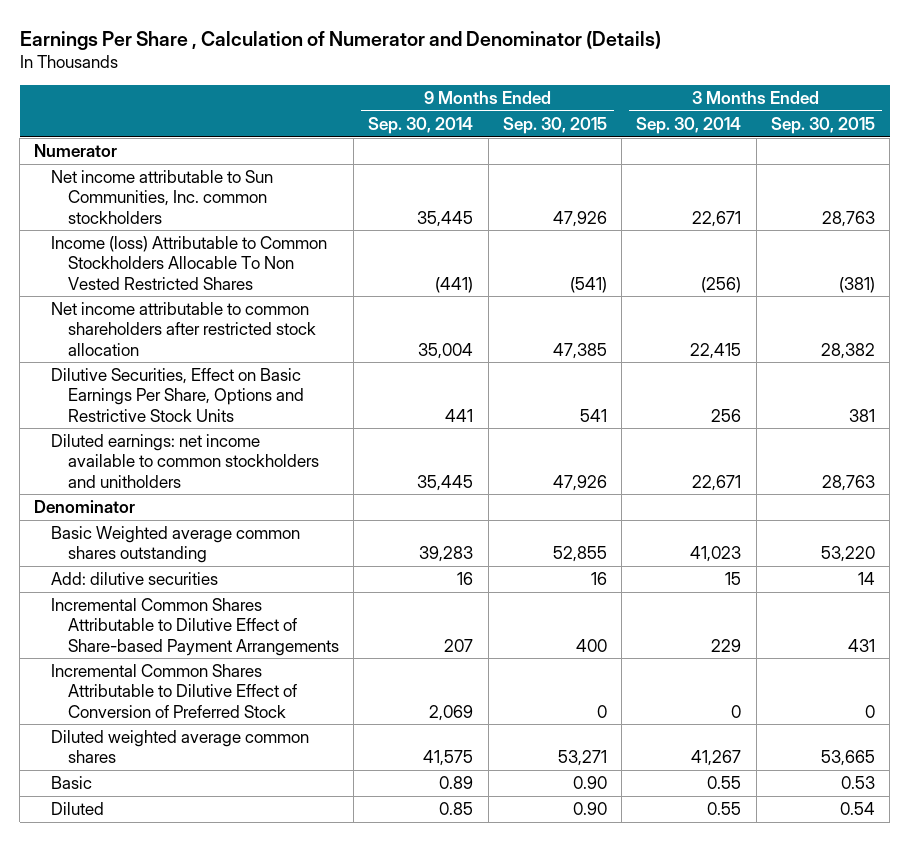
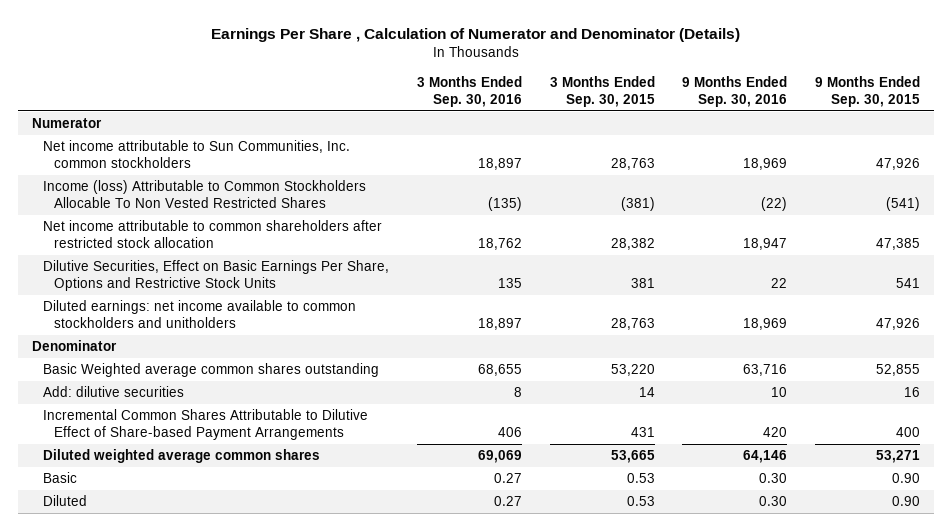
[368,116,474,134] Sep. 30, 2014 -> none
[636,116,742,134] Sep. 30, 2014 -> none
none -> [416,76,522,108] 3 Months Ended Sep. 30, 2016
none -> [682,76,788,108] 9 Months Ended Sep. 30, 2016
[51,664,297,718] Incremental Common Shares Attributable to Dilutive Effect of Conversion of Preferred Stock -> none
[839,802,875,816] 0.54 -> [626,496,655,507] 0.53

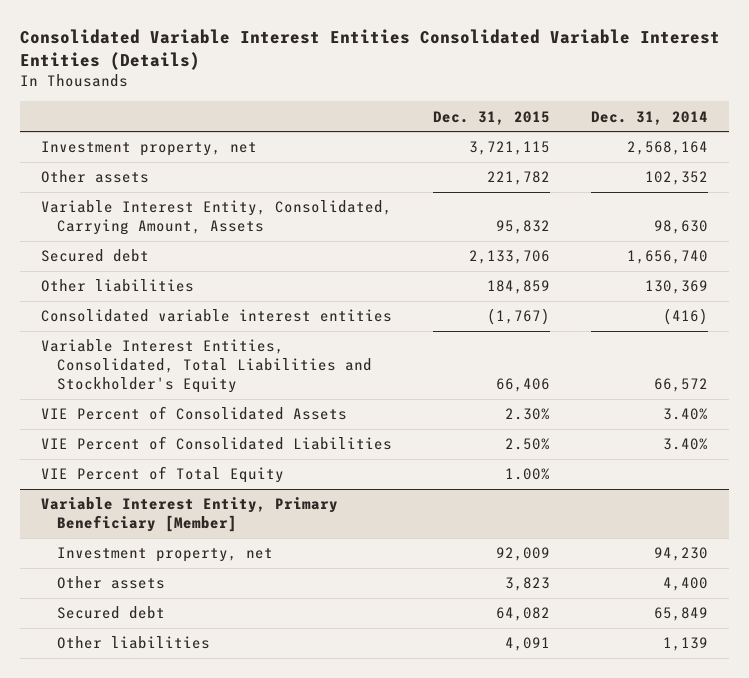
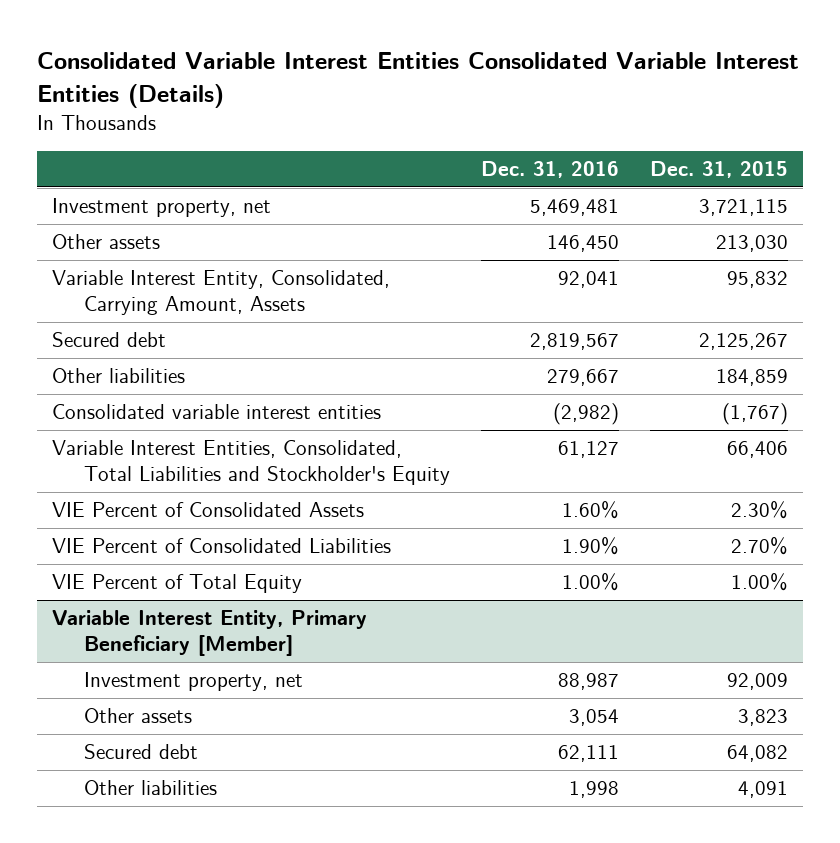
[591,110,709,125] Dec. 31, 2014 -> none
none -> [481,161,620,179] Dec. 31, 2016
[486,171,550,186] 221,782 -> [715,235,788,253] 213,030
[468,250,550,265] 2,133,706 -> [698,333,788,351] 2,125,267
[504,438,550,451] 2.50% -> [730,537,788,556] 2.70%

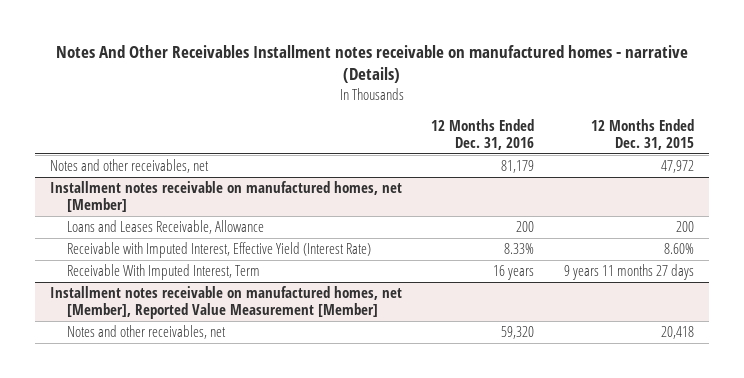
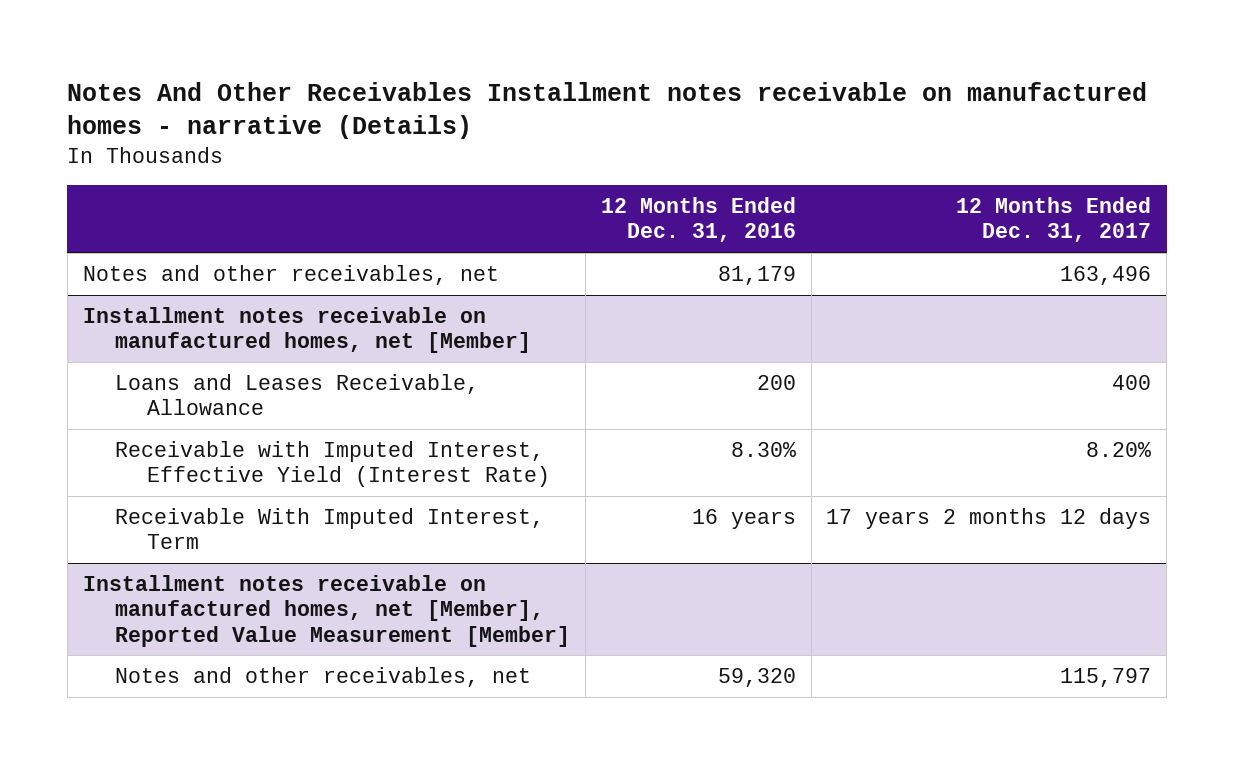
[591,118,695,151] 12 Months Ended Dec. 31, 2015 -> none
none -> [956,196,1152,243] 12 Months Ended Dec. 31, 2017
[504,243,535,255] 8.33% -> [730,442,796,458] 8.30%

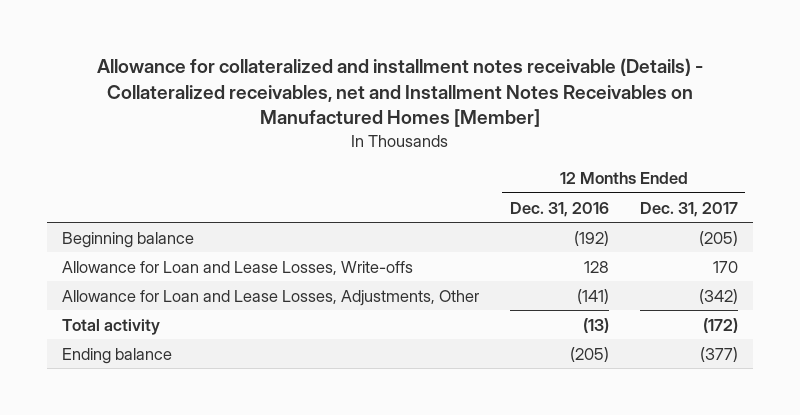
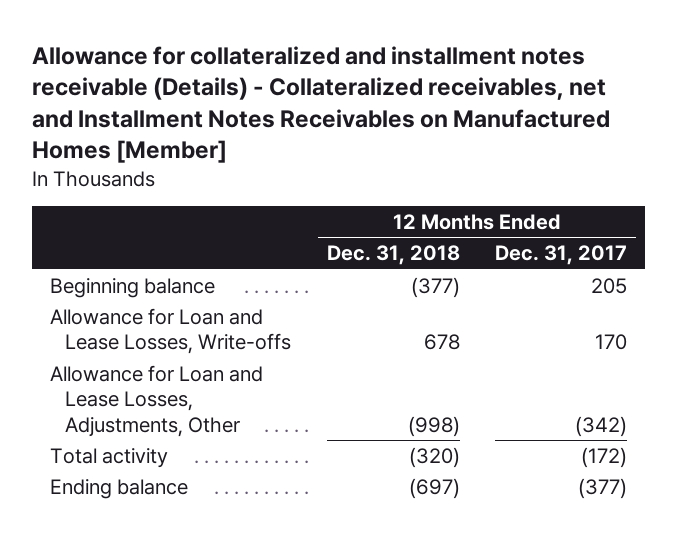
[510,201,610,217] Dec. 31, 2016 -> none
none -> [326,245,460,266] Dec. 31, 2018
[698,230,738,246] (205) -> [591,277,628,294] 205

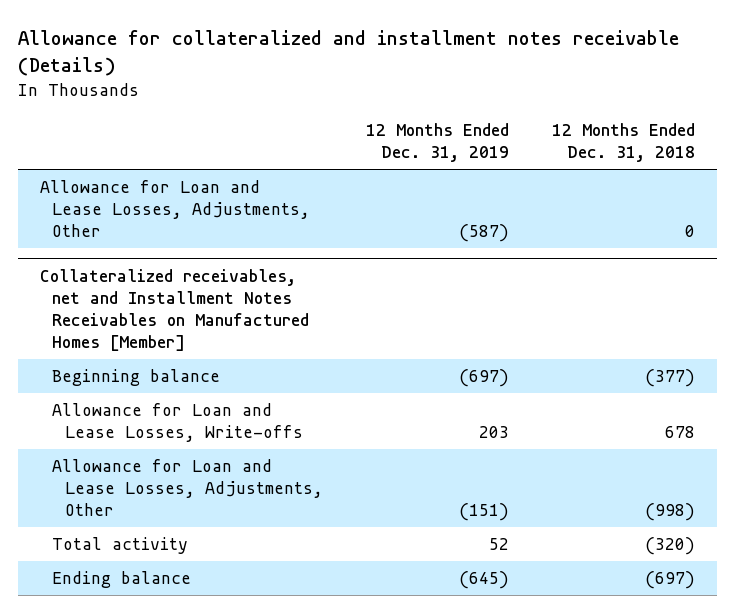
[32,45,611,164] Allowance for collateralized and installment notes receivable (Details) - Collateralized receivables, net and Installment Notes Receivables on Manufactured Homes [Member] -> [18,30,680,77] Allowance for collateralized and installment notes receivable (Details)
[495,245,628,266] Dec. 31, 2017 -> none
none -> [365,122,509,162] 12 Months Ended Dec. 31, 2019
none -> [39,180,311,238] Allowance for Loan and Lease Losses, Adjustments, Other
none -> [39,269,310,352] Collateralized receivables, net and Installment Notes Receivables on Manufactured Homes [Member]

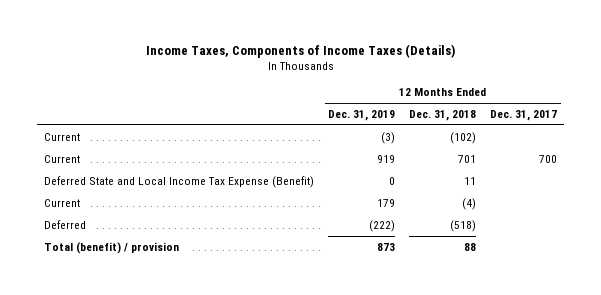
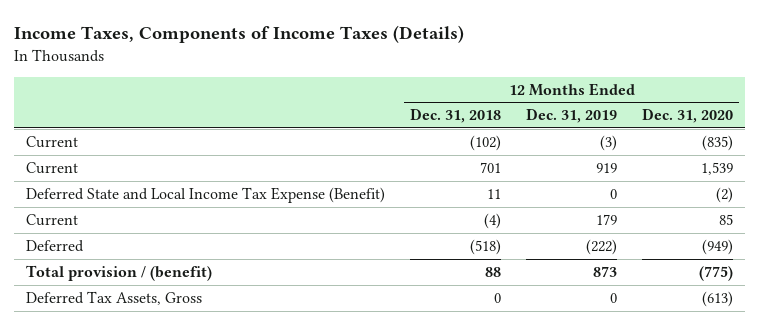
[490,110,558,122] Dec. 31, 2017 -> none
none -> [641,108,733,124] Dec. 31, 2020
[44,241,180,254] Total (benefit) / provision -> [26,265,213,282] Total provision / (benefit)
none -> [26,291,203,306] Deferred Tax Assets, Gross

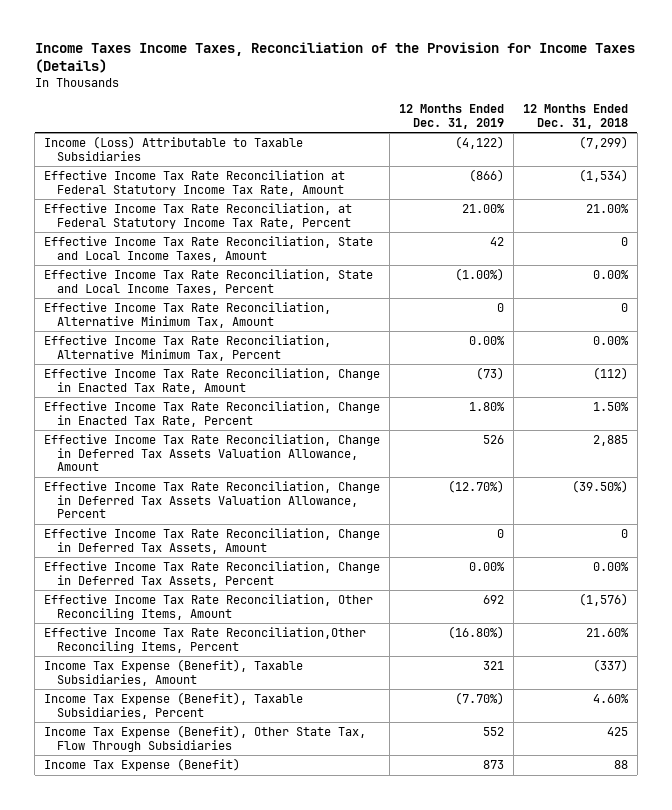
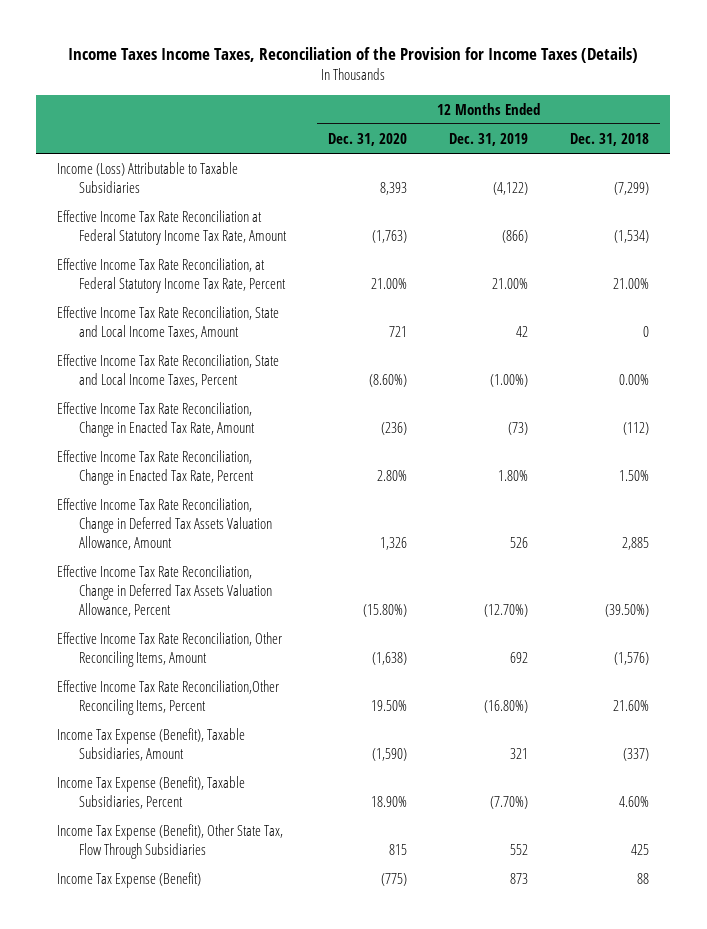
none -> [327,132,407,146] Dec. 31, 2020
[44,302,332,328] Effective Income Tax Rate Reconciliation, Alternative Minimum Tax, Amount -> none
[44,335,332,361] Effective Income Tax Rate Reconciliation, Alternative Minimum Tax, Percent -> none
[44,528,381,554] Effective Income Tax Rate Reconciliation, Change in Deferred Tax Assets, Amount -> none
[44,561,381,587] Effective Income Tax Rate Reconciliation, Change in Deferred Tax Assets, Percent -> none

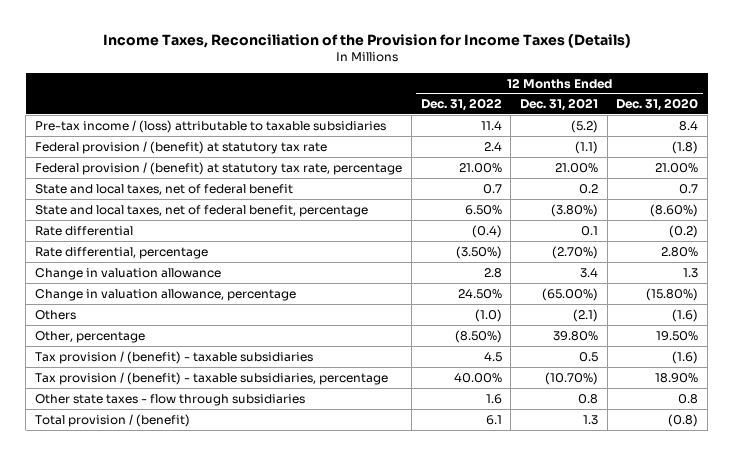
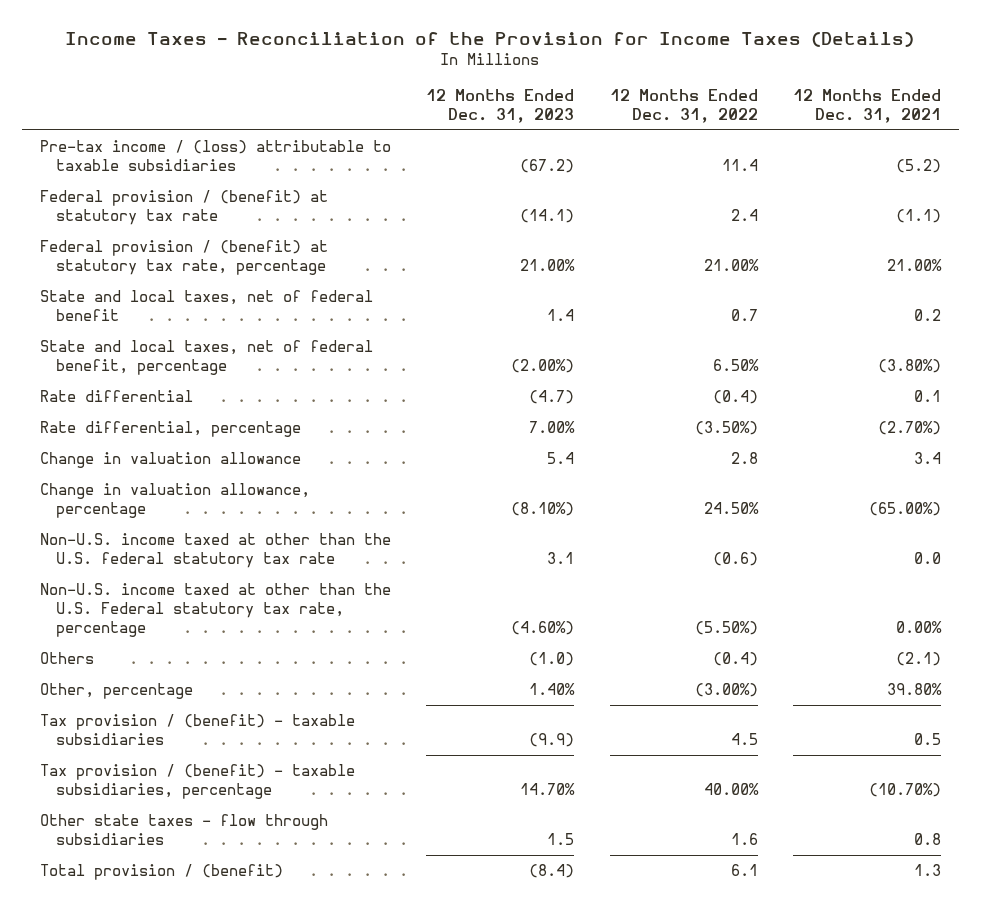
[102,33,631,48] Income Taxes, Reconciliation of the Provision for Income Taxes (Details) -> [65,31,915,47] Income Taxes - Reconciliation of the Provision for Income Taxes (Details)
[616,98,699,112] Dec. 31, 2020 -> none
none -> [426,89,575,124] 12 Months Ended Dec. 31, 2023
none -> [39,533,391,569] Non-U.S. income taxed at other than the U.S. federal statutory tax rate
none -> [39,583,391,638] Non-U.S. income taxed at other than the U.S. Federal statutory tax rate, percentage
[474,308,502,322] (1.0) -> [712,652,758,667] (0.4)
[454,329,502,343] (8.50%) -> [694,683,758,698] (3.00%)

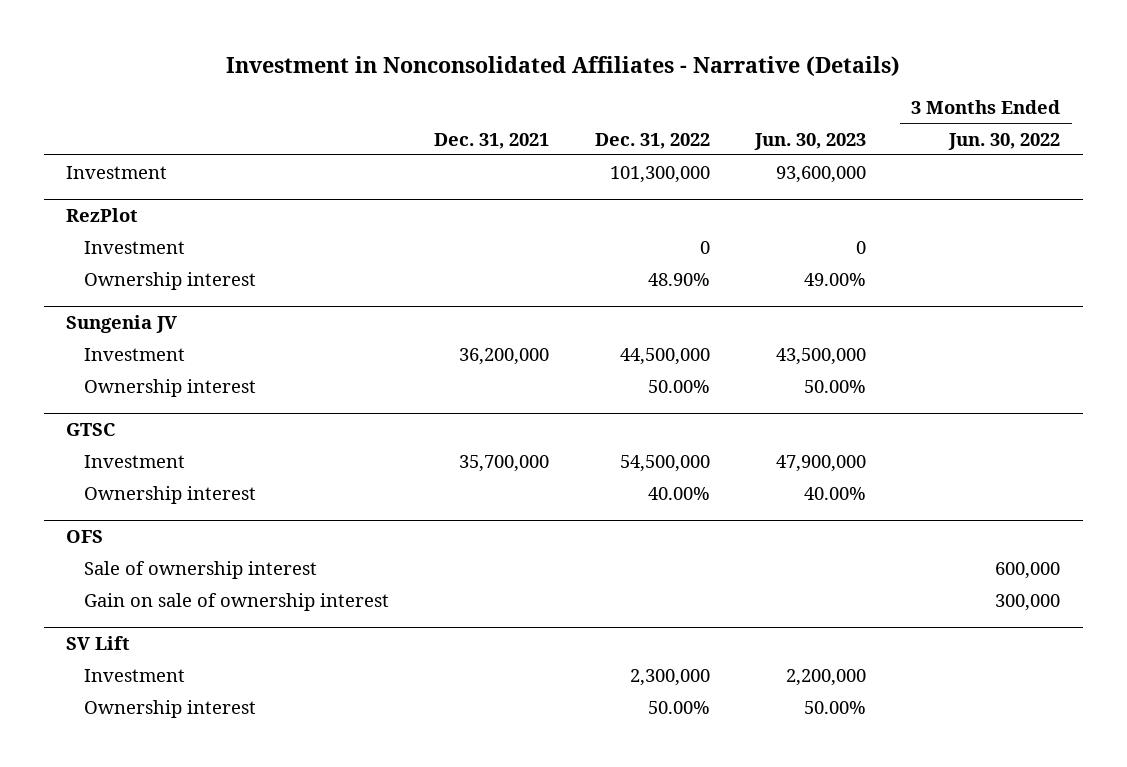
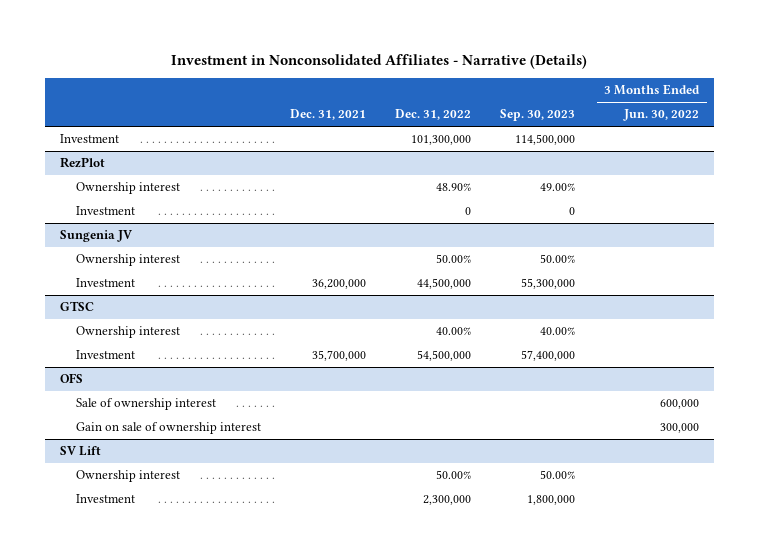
[753,132,866,150] Jun. 30, 2023 -> none
none -> [500,109,576,122] Sep. 30, 2023
[84,240,186,254] Investment -> [75,206,135,216] Investment
[84,347,186,361] Investment -> [75,278,135,288] Investment
[84,454,186,468] Investment -> [75,350,135,360] Investment
[84,668,186,682] Investment -> [75,494,135,504] Investment

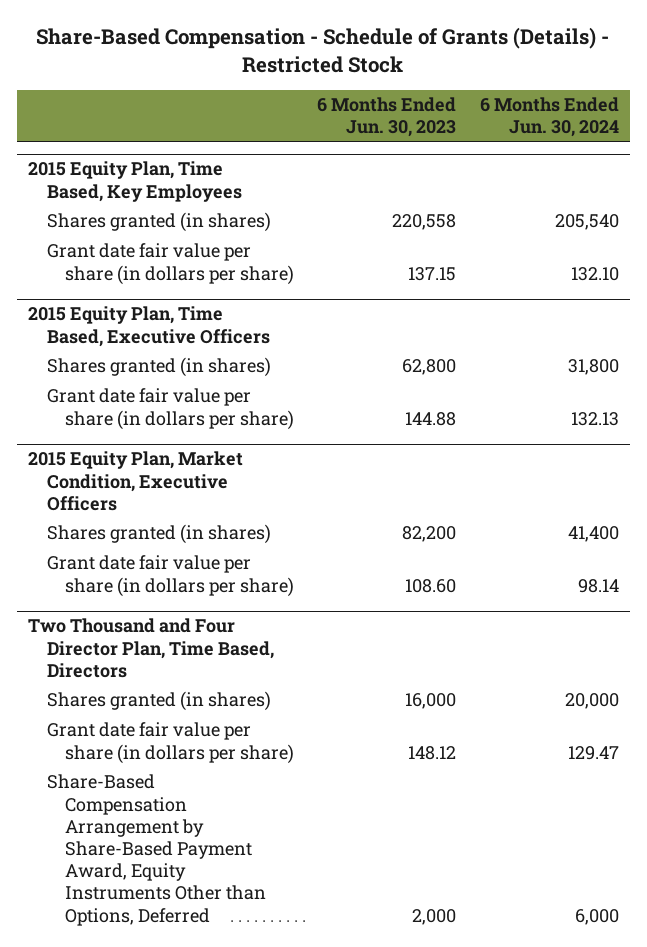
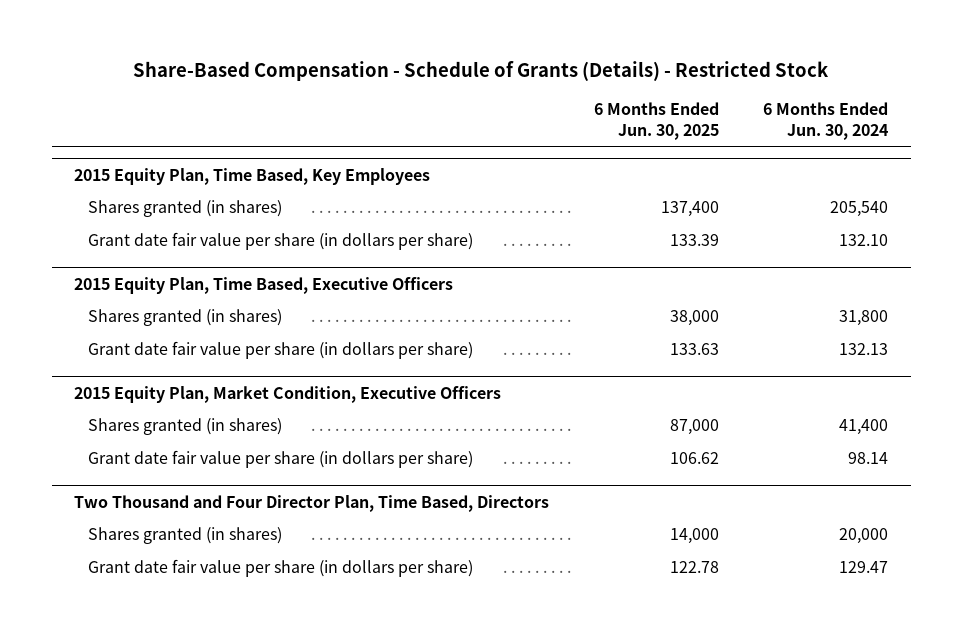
[317,97,457,138] 6 Months Ended Jun. 30, 2023 -> none
none -> [593,102,719,141] 6 Months Ended Jun. 30, 2025
[46,774,266,926] Share-Based Compensation Arrangement by Share-Based Payment Award, Equity Instruments Other than Options, Deferred -> none

